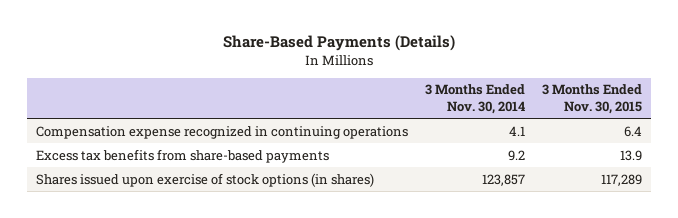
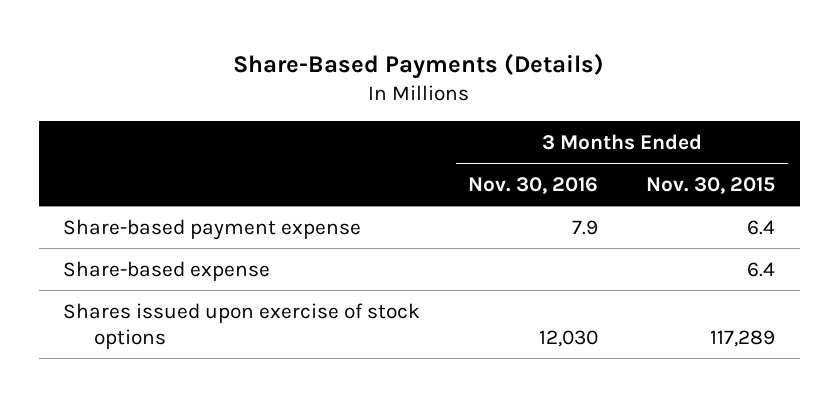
[425,84,526,114] 3 Months Ended Nov. 30, 2014 -> none
none -> [468,176,599,194] Nov. 30, 2016
[35,148,329,163] Excess tax benefits from share-based payments -> none
none -> [63,218,362,240] Share-based payment expense
[35,125,408,139] Compensation expense recognized in continuing operations -> [63,260,271,281] Share-based expense
[35,172,374,187] Shares issued upon exercise of stock options (in shares) -> [63,302,421,349] Shares issued upon exercise of stock options

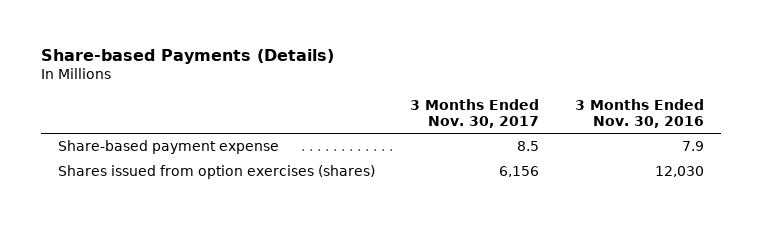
[233,52,605,79] Share-Based Payments (Details) -> [40,49,334,65] Share-based Payments (Details)
[646,176,776,194] Nov. 30, 2015 -> none
none -> [410,98,540,128] 3 Months Ended Nov. 30, 2017
[63,260,271,281] Share-based expense -> none
[63,302,421,349] Shares issued upon exercise of stock options -> [58,165,376,180] Shares issued from option exercises (shares)

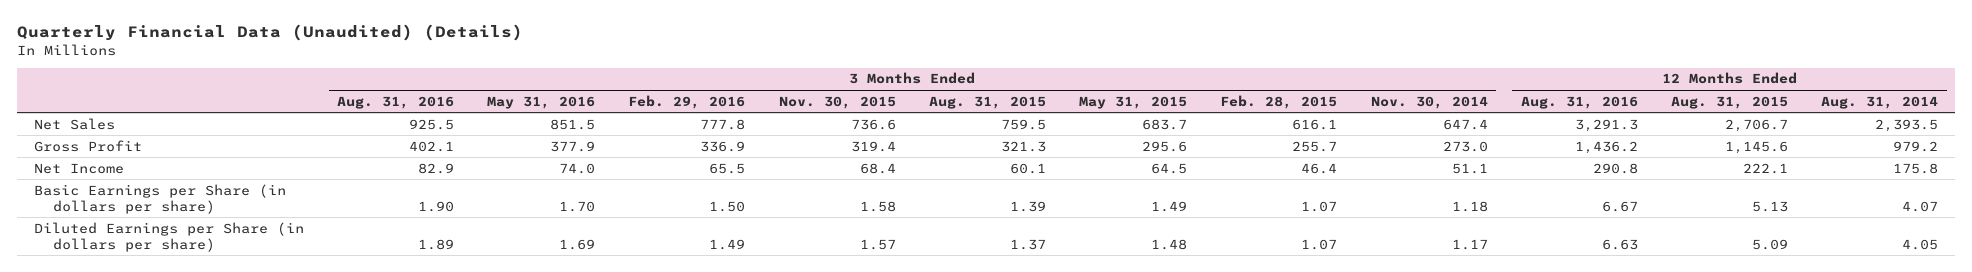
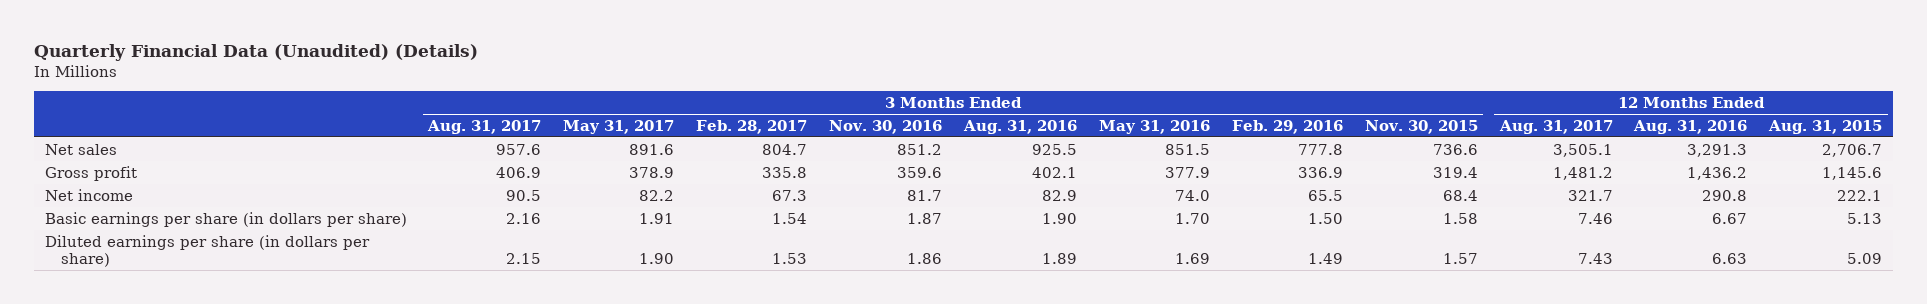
[928,95,1046,109] Aug. 31, 2015 -> none
[1079,95,1188,109] May 31, 2015 -> none
[1220,94,1338,109] Feb. 28, 2015 -> none
[1370,95,1488,109] Nov. 30, 2014 -> none
[1821,95,1939,109] Aug. 31, 2014 -> none
none -> [427,119,542,134] Aug. 31, 2017
none -> [563,119,675,134] May 31, 2017
none -> [696,119,808,134] Feb. 28, 2017
none -> [829,119,943,134] Nov. 30, 2016
none -> [1498,119,1613,134] Aug. 31, 2017
[33,117,115,130] Net Sales -> [44,143,117,155] Net sales
[33,139,142,152] Gross Profit -> [44,165,137,181] Gross profit
[33,162,124,174] Net Income -> [44,188,133,201] Net income
[33,183,286,214] Basic Earnings per Share (in dollars per share) -> [44,211,407,227] Basic earnings per share (in dollars per share)
[33,221,304,252] Diluted Earnings per Share (in dollars per share) -> [44,234,370,268] Diluted earnings per share (in dollars per share)

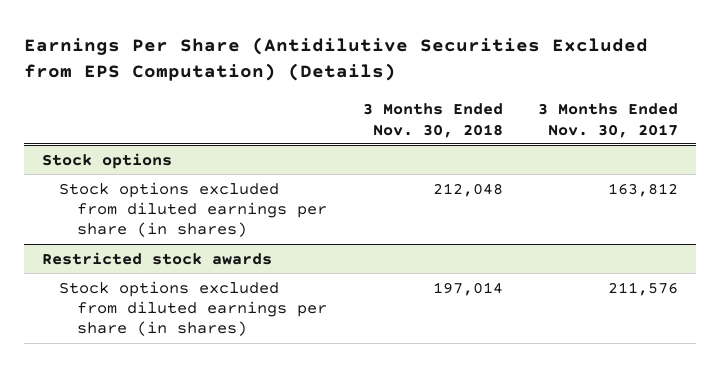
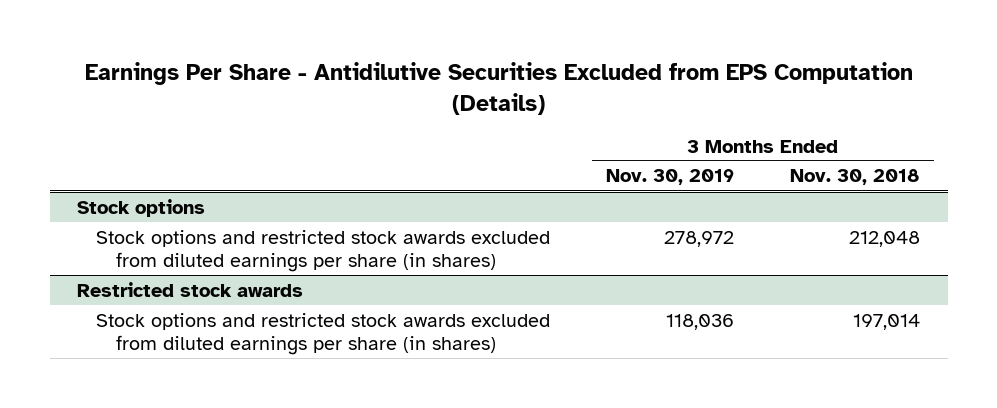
[24,36,649,82] Earnings Per Share (Antidilutive Securities Excluded from EPS Computation) (Details) -> [84,62,913,116] Earnings Per Share - Antidilutive Securities Excluded from EPS Computation (Details)
[538,103,679,138] 3 Months Ended Nov. 30, 2017 -> none
none -> [606,169,735,186] Nov. 30, 2019
[59,181,327,238] Stock options excluded from diluted earnings per share (in shares) -> [96,229,551,273] Stock options and restricted stock awards excluded from diluted earnings per share (in shares)
[59,280,327,337] Stock options excluded from diluted earnings per share (in shares) -> [96,312,551,356] Stock options and restricted stock awards excluded from diluted earnings per share (in shares)

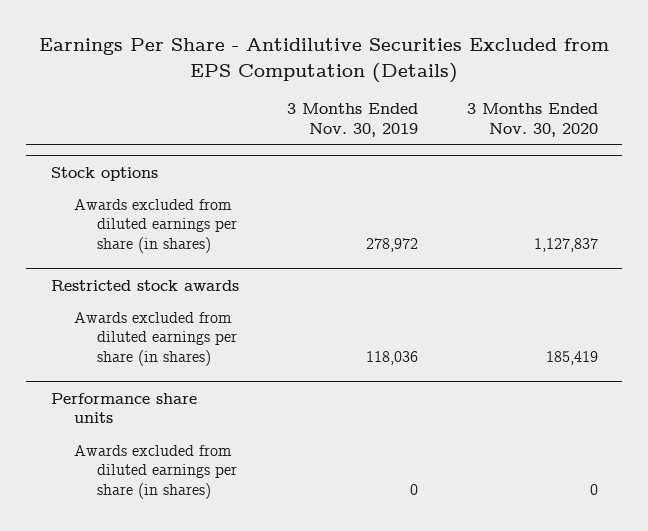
[790,169,921,186] Nov. 30, 2018 -> none
none -> [466,103,598,138] 3 Months Ended Nov. 30, 2020
[96,229,551,273] Stock options and restricted stock awards excluded from diluted earnings per share (in shares) -> [73,198,237,253] Awards excluded from diluted earnings per share (in shares)
[96,312,551,356] Stock options and restricted stock awards excluded from diluted earnings per share (in shares) -> [73,311,237,366] Awards excluded from diluted earnings per share (in shares)
none -> [50,392,197,424] Performance share units
none -> [73,444,237,499] Awards excluded from diluted earnings per share (in shares)

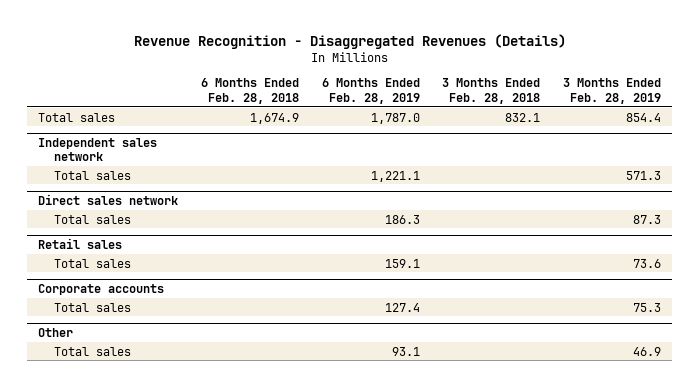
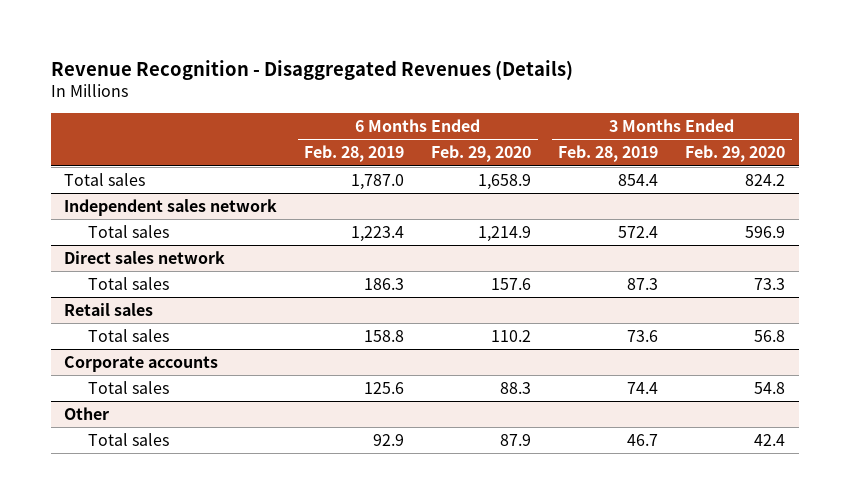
[200,78,299,104] 6 Months Ended Feb. 28, 2018 -> none
[442,78,541,104] 3 Months Ended Feb. 28, 2018 -> none
none -> [431,145,532,163] Feb. 29, 2020
none -> [685,145,786,163] Feb. 29, 2020
[370,170,420,182] 1,221.1 -> [351,225,405,242] 1,223.4
[625,170,661,180] 571.3 -> [618,225,659,238] 572.4
[384,258,420,268] 159.1 -> [364,329,405,342] 158.8
[384,302,420,312] 127.4 -> [364,381,405,394] 125.6
[632,302,661,312] 75.3 -> [627,381,659,394] 74.4
[391,346,420,356] 93.1 -> [373,433,405,446] 92.9
[632,346,661,356] 46.9 -> [627,433,659,446] 46.7

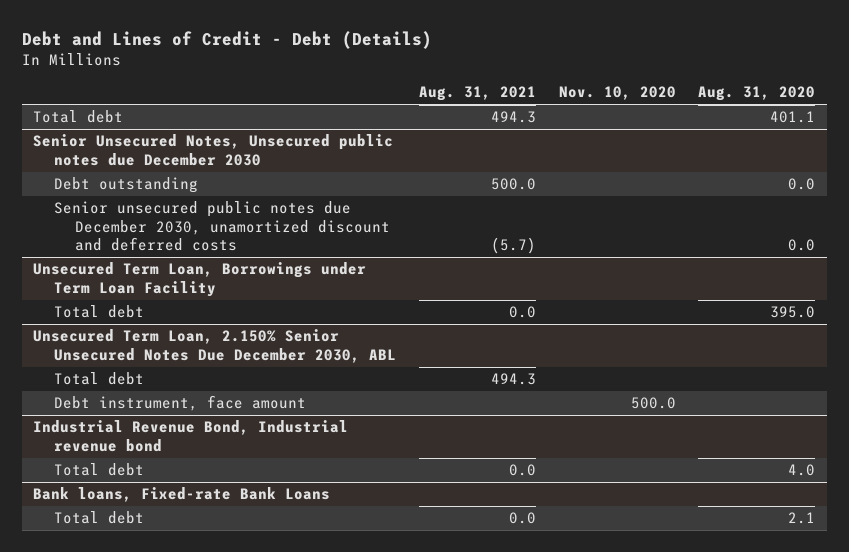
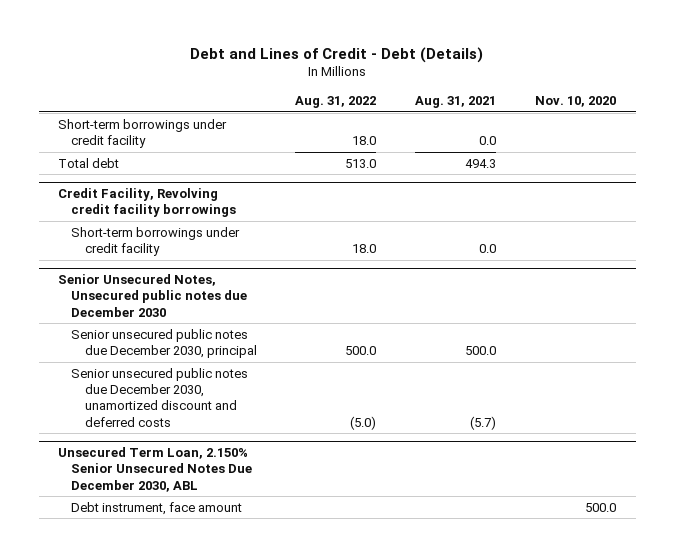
[698,86,816,102] Aug. 31, 2020 -> none
none -> [295,96,377,109] Aug. 31, 2022
none -> [57,118,227,149] Short-term borrowings under credit facility
none -> [57,187,237,218] Credit Facility, Revolving credit facility borrowings
none -> [71,226,241,257] Short-term borrowings under credit facility
[54,177,199,194] Debt outstanding -> [71,328,257,359] Senior unsecured public notes due December 2030, principal
[33,262,367,297] Unsecured Term Loan, Borrowings under Term Loan Facility -> none
[54,305,145,319] Total debt -> none
[54,372,145,386] Total debt -> none
[33,420,349,452] Industrial Revenue Bond, Industrial revenue bond -> none
[54,463,145,477] Total debt -> none
[33,487,331,503] Bank loans, Fixed-rate Bank Loans -> none
[54,511,145,525] Total debt -> none

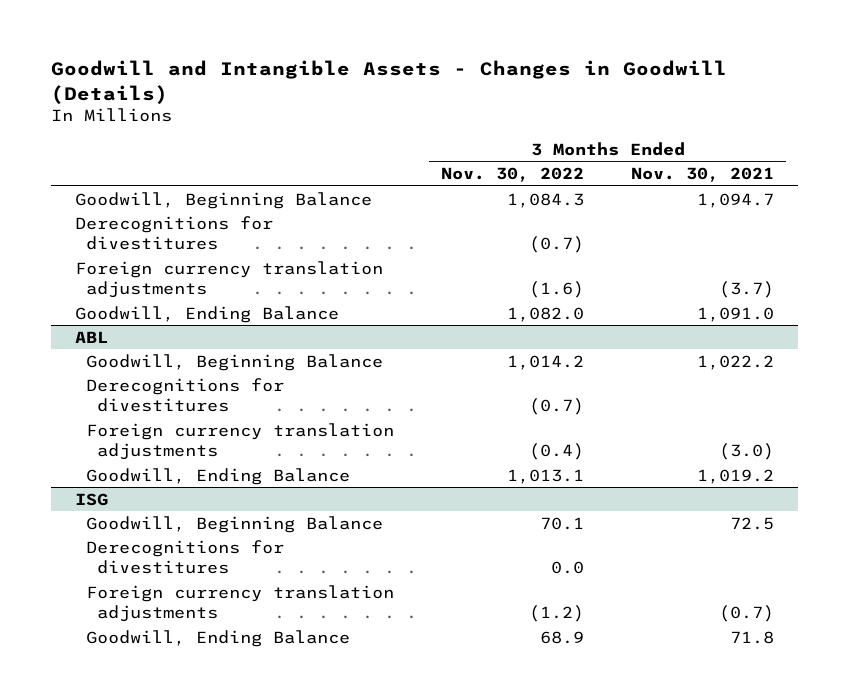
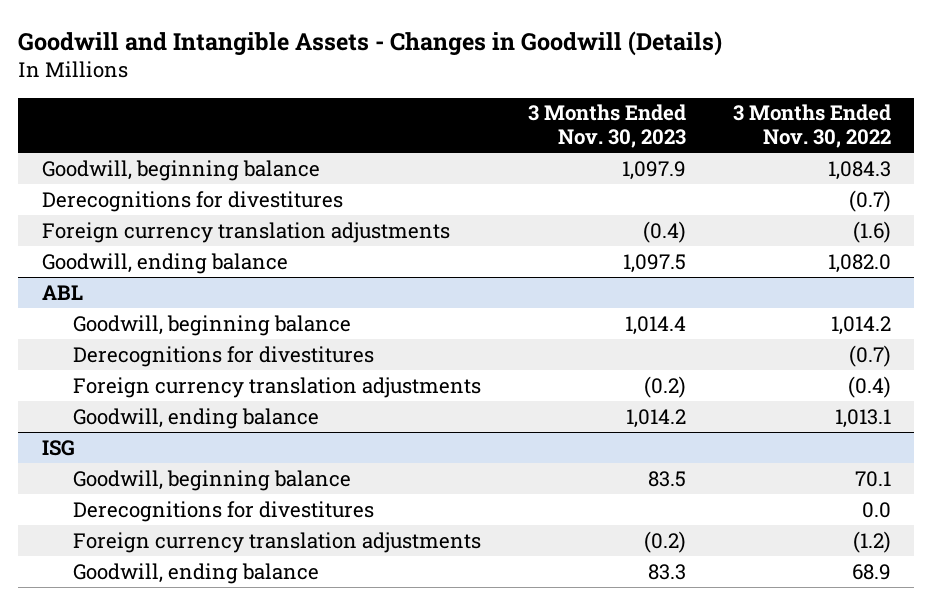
[631,167,775,183] Nov. 30, 2021 -> none
none -> [527,104,686,148] 3 Months Ended Nov. 30, 2023
[74,191,372,209] Goodwill, Beginning Balance -> [41,159,320,181] Goodwill, beginning balance
[74,305,339,323] Goodwill, Ending Balance -> [41,252,288,274] Goodwill, ending balance
[85,353,383,371] Goodwill, Beginning Balance -> [72,314,351,336] Goodwill, beginning balance
[85,467,350,485] Goodwill, Ending Balance -> [72,407,319,429] Goodwill, ending balance
[85,515,383,533] Goodwill, Beginning Balance -> [72,469,351,491] Goodwill, beginning balance
[85,629,350,647] Goodwill, Ending Balance -> [72,562,319,584] Goodwill, ending balance

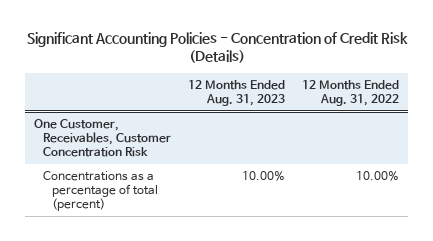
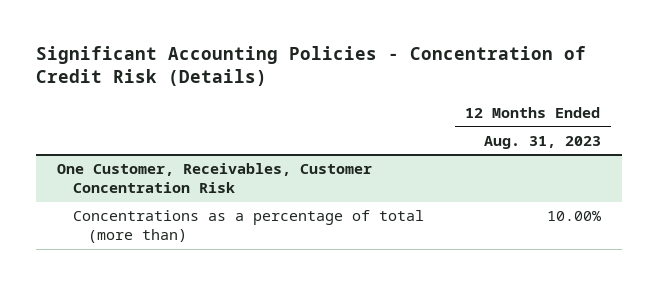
[302,79,400,107] 12 Months Ended Aug. 31, 2022 -> none
[43,170,159,212] Concentrations as a percentage of total (percent) -> [72,210,424,244] Concentrations as a percentage of total (more than)

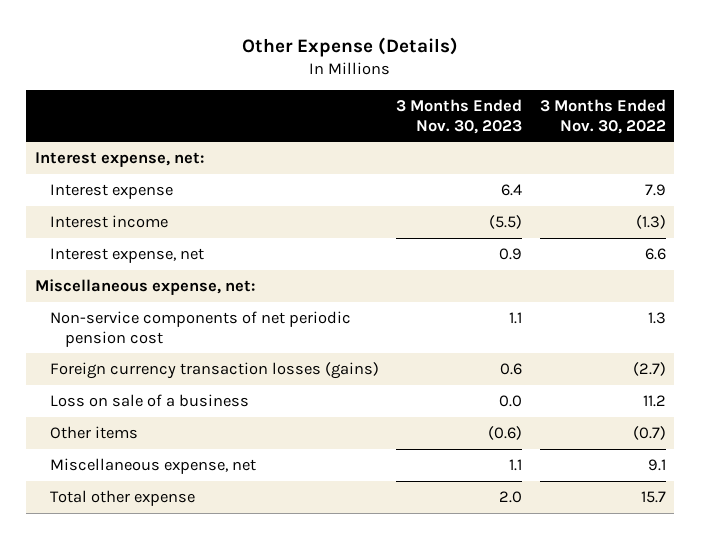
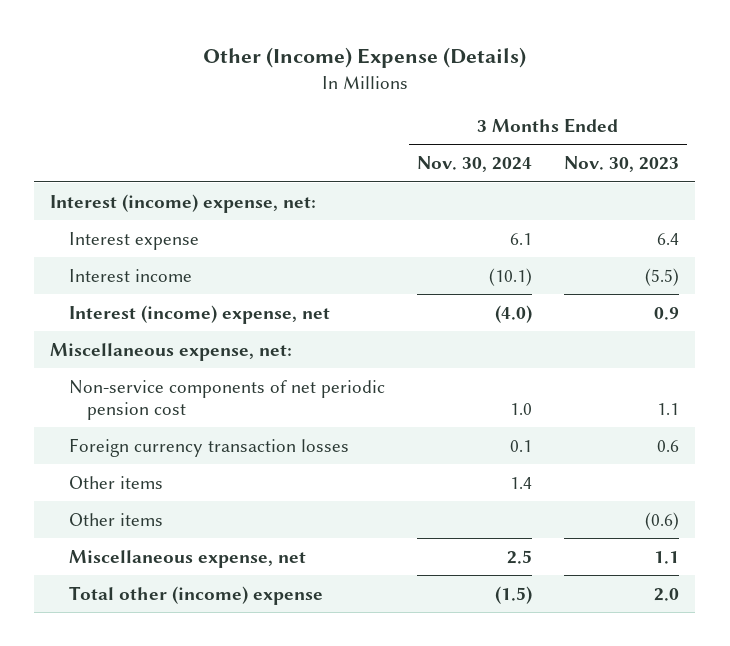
[242,36,459,57] Other Expense (Details) -> [202,47,526,69] Other (Income) Expense (Details)
[539,99,666,134] 3 Months Ended Nov. 30, 2022 -> none
none -> [417,156,533,173] Nov. 30, 2024
[35,151,205,167] Interest expense, net: -> [50,193,317,213] Interest (income) expense, net:
[49,247,204,263] Interest expense, net -> [68,304,330,324] Interest (income) expense, net
[49,393,249,407] Loss on sale of a business -> none
[49,361,379,379] Foreign currency transaction losses (gains) -> [68,437,349,457] Foreign currency transaction losses
none -> [68,475,163,489] Other items
[49,489,195,506] Total other expense -> [68,585,323,605] Total other (income) expense

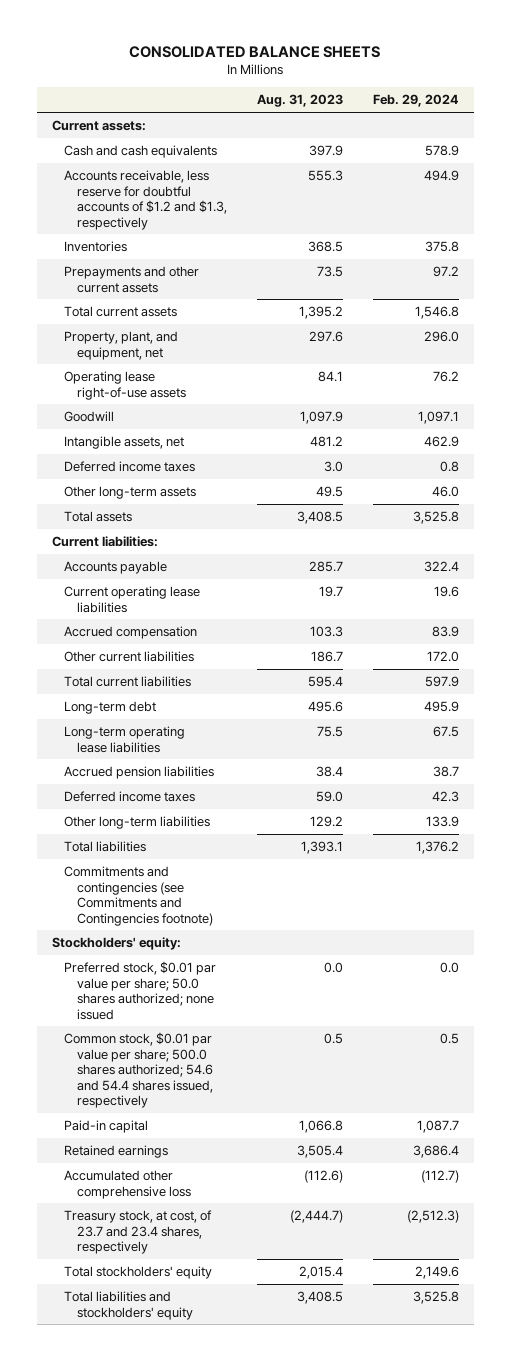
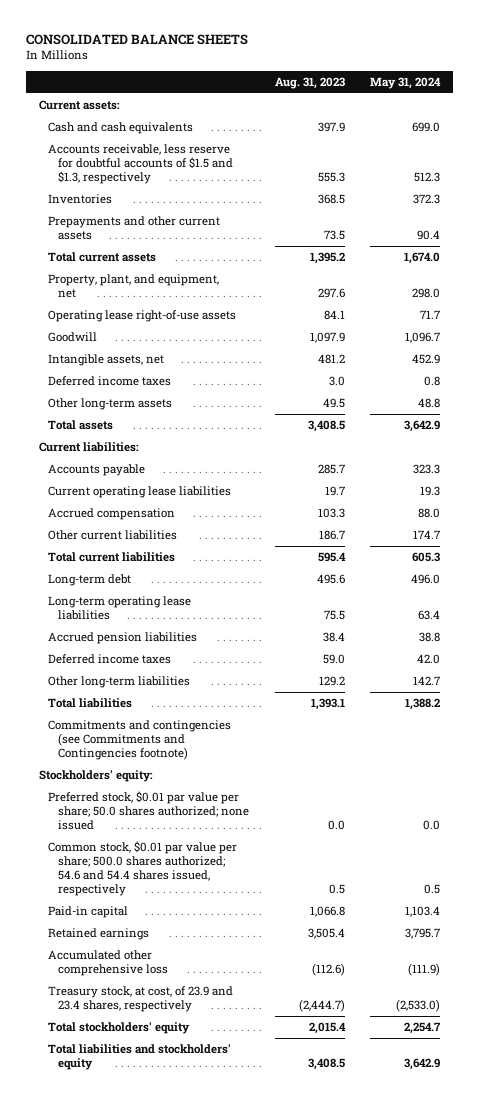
[373,94,460,108] Feb. 29, 2024 -> none
none -> [370,76,442,89] May 31, 2024
[64,170,228,230] Accounts receivable, less reserve for doubtful accounts of $1.2 and $1.3, respectively -> [48,144,233,184] Accounts receivable, less reserve for doubtful accounts of $1.5 and $1.3, respectively
[64,1210,213,1255] Treasury stock, at cost, of 23.7 and 23.4 shares, respectively -> [48,986,234,1013] Treasury stock, at cost, of 23.9 and 23.4 shares, respectively

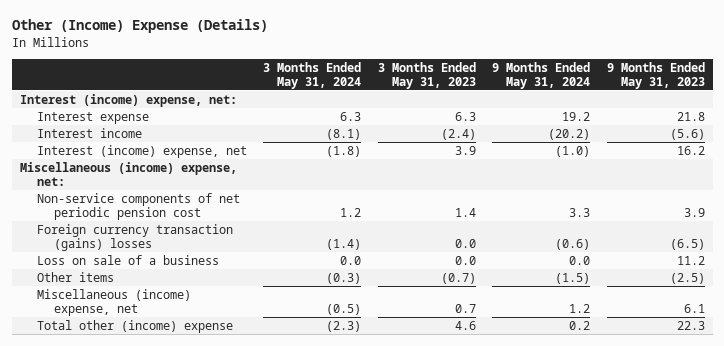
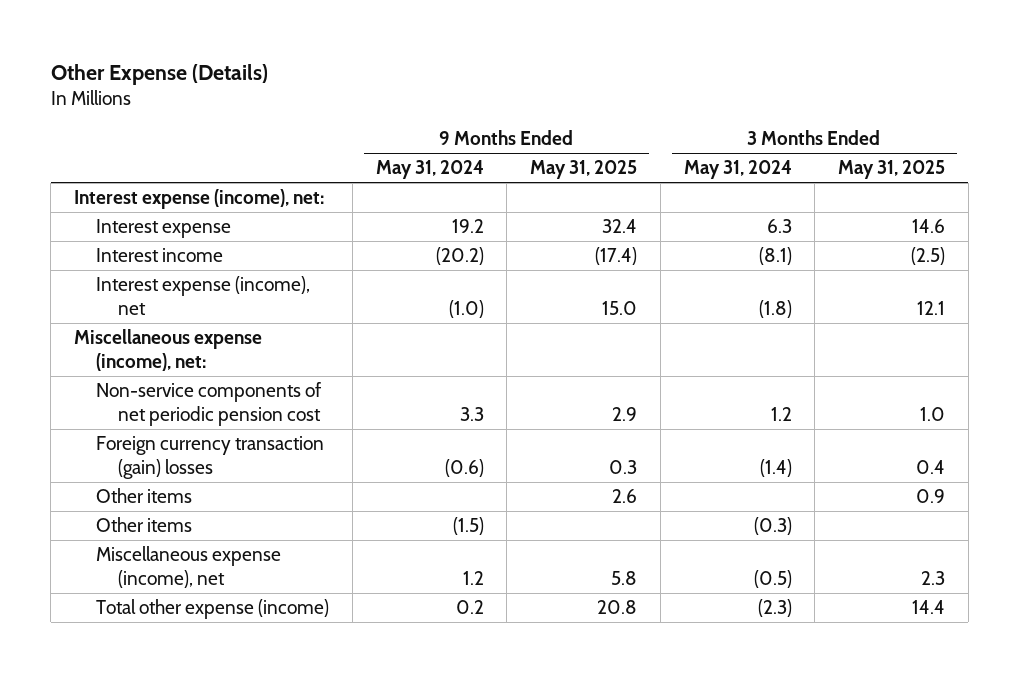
[11,19,268,34] Other (Income) Expense (Details) -> [50,63,268,85] Other Expense (Details)
[377,61,476,89] 3 Months Ended May 31, 2023 -> none
[606,61,705,89] 9 Months Ended May 31, 2023 -> none
none -> [530,160,638,180] May 31, 2025
none -> [838,160,946,180] May 31, 2025
[19,93,237,107] Interest (income) expense, net: -> [73,189,324,210] Interest expense (income), net:
[36,144,247,158] Interest (income) expense, net -> [96,276,311,316] Interest expense (income), net
[19,161,237,187] Miscellaneous (income) expense, net: -> [73,329,262,372] Miscellaneous expense (income), net:
[36,254,219,265] Loss on sale of a business -> none
[36,223,233,252] Foreign currency transaction (gains) losses -> [96,436,325,480] Foreign currency transaction (gain) losses
none -> [96,488,193,504] Other items
[36,288,191,317] Miscellaneous (income) expense, net -> [96,546,282,589] Miscellaneous expense (income), net
[36,319,233,333] Total other (income) expense -> [96,599,330,620] Total other expense (income)

